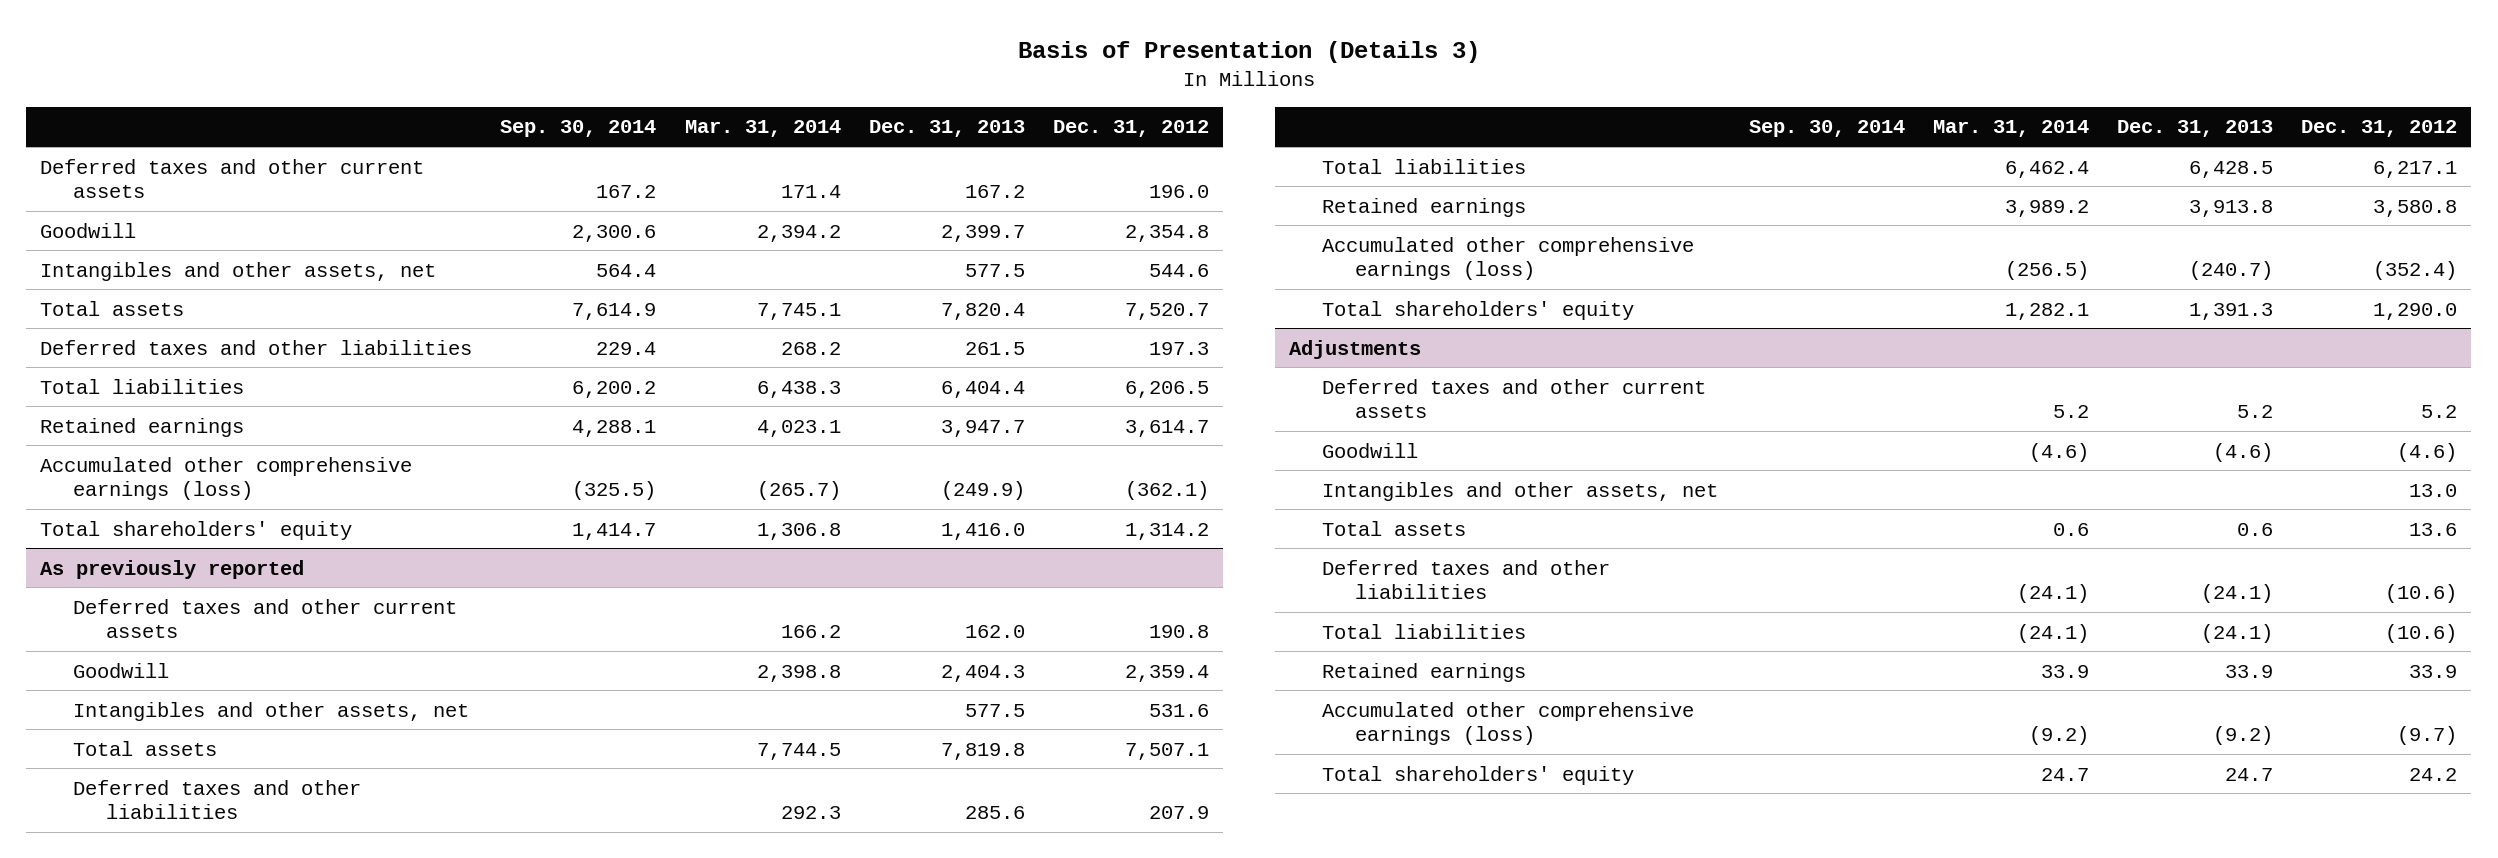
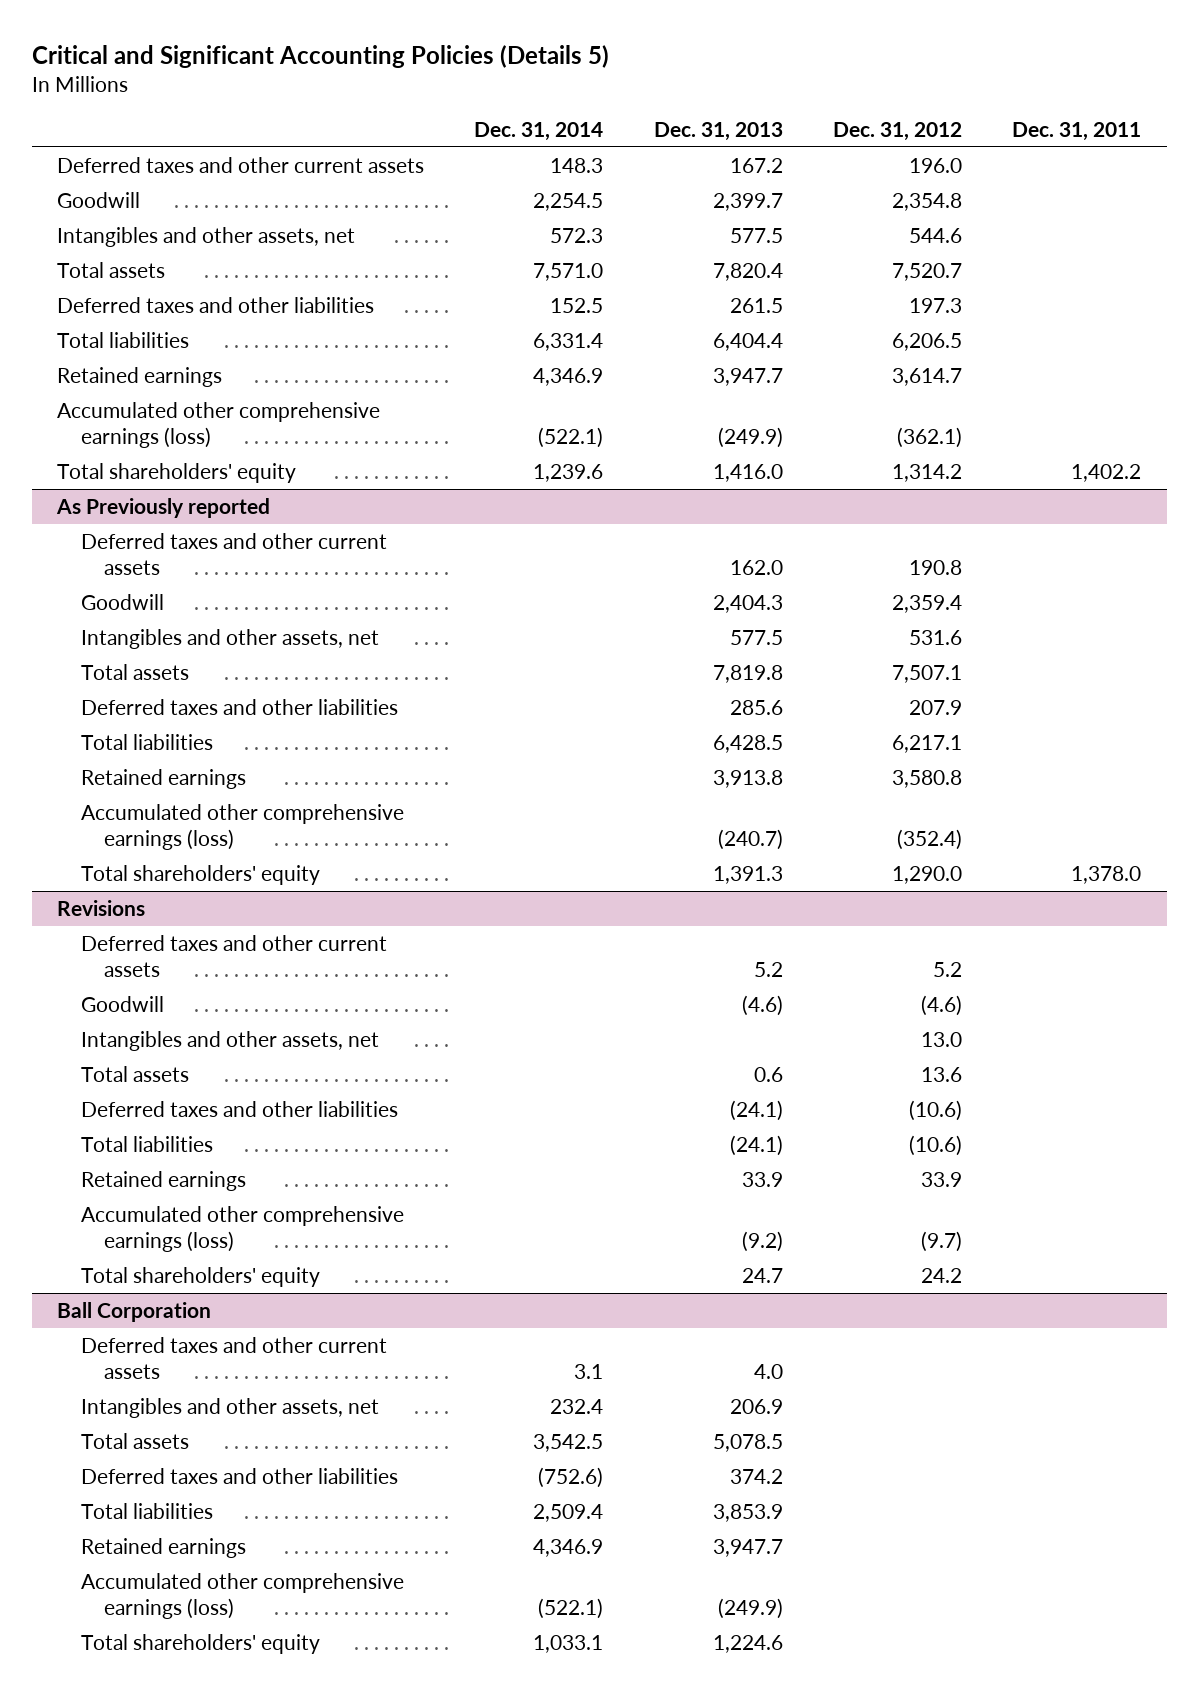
[1017,41,1480,64] Basis of Presentation (Details 3) -> [31,44,609,68] Critical and Significant Accounting Policies (Details 5)
[500,120,657,138] Sep. 30, 2014 -> none
[684,120,841,138] Mar. 31, 2014 -> none
none -> [474,121,604,141] Dec. 31, 2014
none -> [1012,121,1142,141] Dec. 31, 2011
[40,559,305,579] As previously reported -> [55,497,270,518] As Previously reported
[1288,339,1421,359] Adjustments -> none
none -> [56,899,145,916] Revisions
none -> [56,1301,211,1322] Ball Corporation
none -> [80,1336,387,1380] Deferred taxes and other current assets
none -> [80,1397,379,1418] Intangibles and other assets, net
none -> [80,1432,189,1449] Total assets
none -> [80,1467,398,1484] Deferred taxes and other liabilities
none -> [80,1502,213,1519] Total liabilities
none -> [80,1537,246,1558] Retained earnings
none -> [80,1572,404,1620] Accumulated other comprehensive earnings (loss)
none -> [80,1633,320,1654] Total shareholders' equity

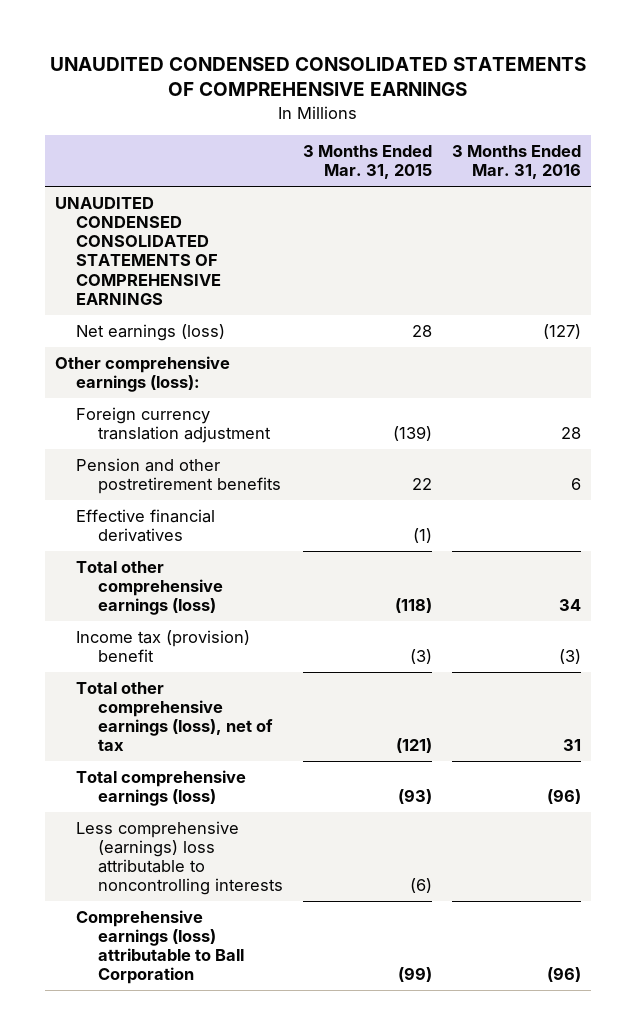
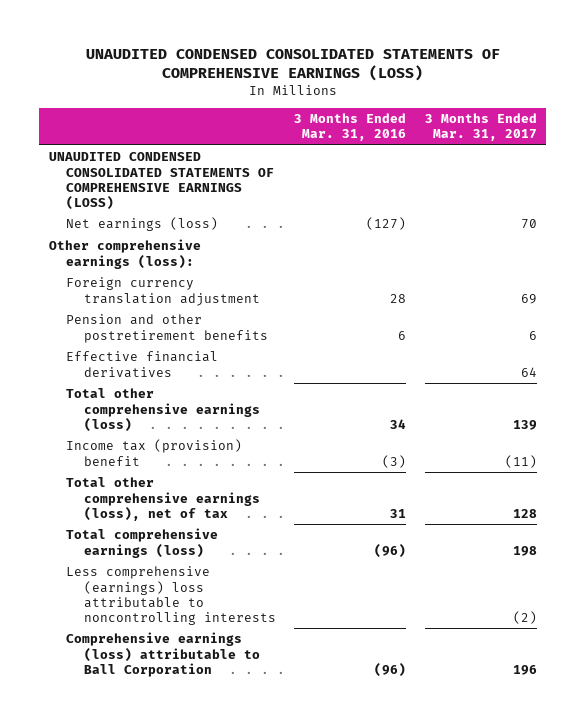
[49,56,586,97] UNAUDITED CONDENSED CONSOLIDATED STATEMENTS OF COMPREHENSIVE EARNINGS -> [85,48,500,82] UNAUDITED CONDENSED CONSOLIDATED STATEMENTS OF COMPREHENSIVE EARNINGS (LOSS)
[302,145,432,180] 3 Months Ended Mar. 31, 2015 -> none
none -> [425,113,538,142] 3 Months Ended Mar. 31, 2017
[54,197,222,305] UNAUDITED CONDENSED CONSOLIDATED STATEMENTS OF COMPREHENSIVE EARNINGS -> [48,152,275,210] UNAUDITED CONDENSED CONSOLIDATED STATEMENTS OF COMPREHENSIVE EARNINGS (LOSS)

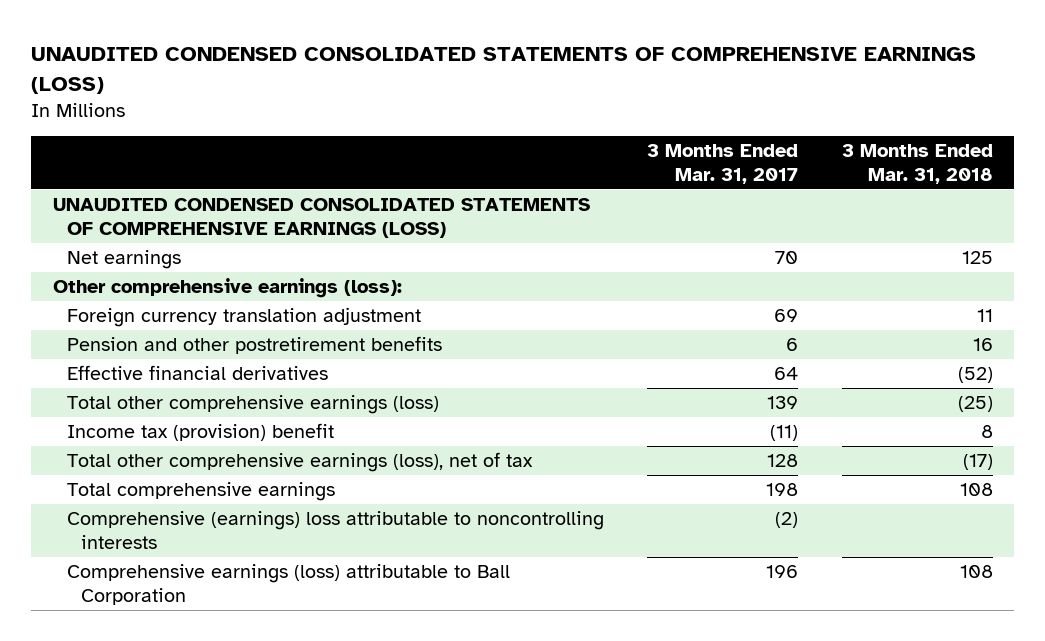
[294,113,407,142] 3 Months Ended Mar. 31, 2016 -> none
none -> [841,144,993,184] 3 Months Ended Mar. 31, 2018
[66,217,219,232] Net earnings (loss) -> [66,250,181,270] Net earnings
[66,528,219,558] Total comprehensive earnings (loss) -> [66,482,335,502] Total comprehensive earnings
[66,566,276,625] Less comprehensive (earnings) loss attributable to noncontrolling interests -> [66,511,604,549] Comprehensive (earnings) loss attributable to noncontrolling interests

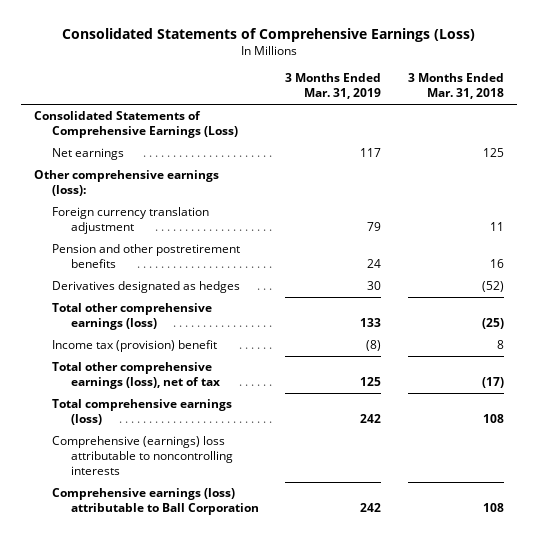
[30,46,976,94] UNAUDITED CONDENSED CONSOLIDATED STATEMENTS OF COMPREHENSIVE EARNINGS (LOSS) -> [61,28,475,43] Consolidated Statements of Comprehensive Earnings (Loss)
[647,144,799,184] 3 Months Ended Mar. 31, 2017 -> none
none -> [285,73,382,100] 3 Months Ended Mar. 31, 2019
[52,198,590,238] UNAUDITED CONDENSED CONSOLIDATED STATEMENTS OF COMPREHENSIVE EARNINGS (LOSS) -> [34,111,239,139] Consolidated Statements of Comprehensive Earnings (Loss)
[66,365,328,381] Effective financial derivatives -> none
none -> [52,281,241,294] Derivatives designated as hedges
[66,482,335,502] Total comprehensive earnings -> [52,399,233,426] Total comprehensive earnings (loss)

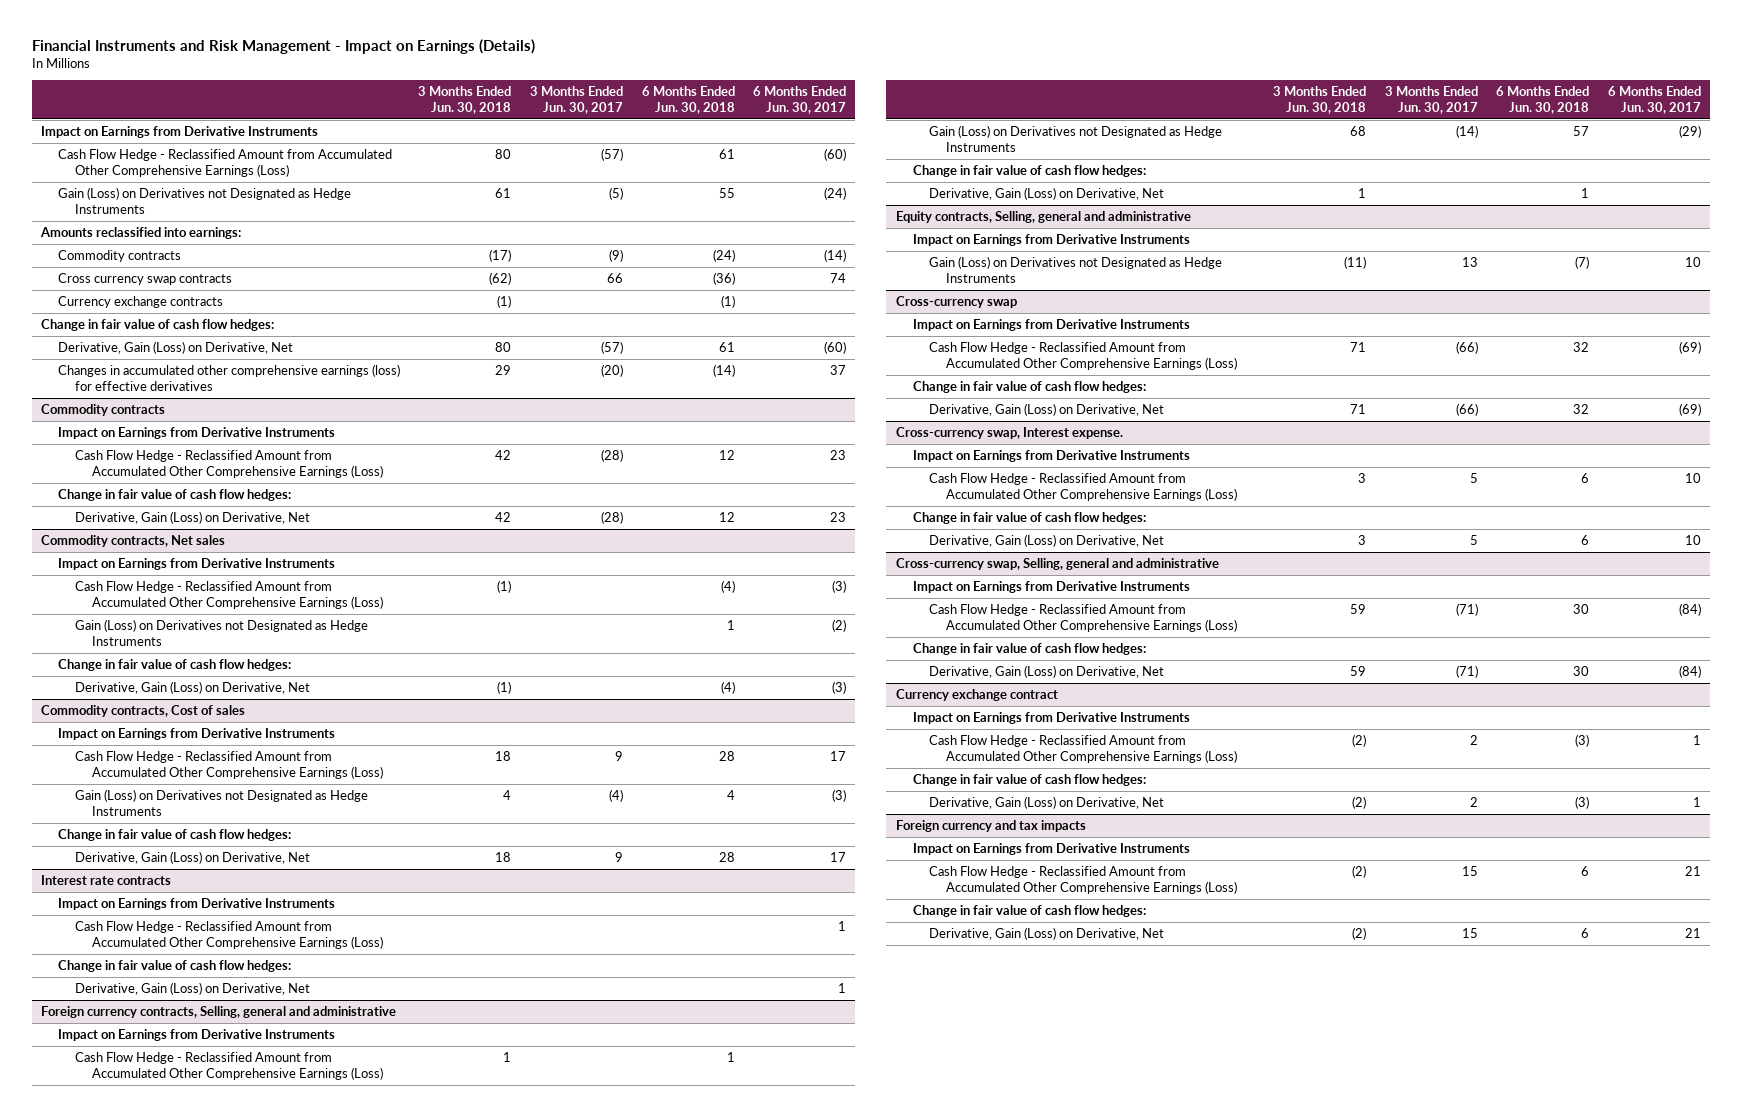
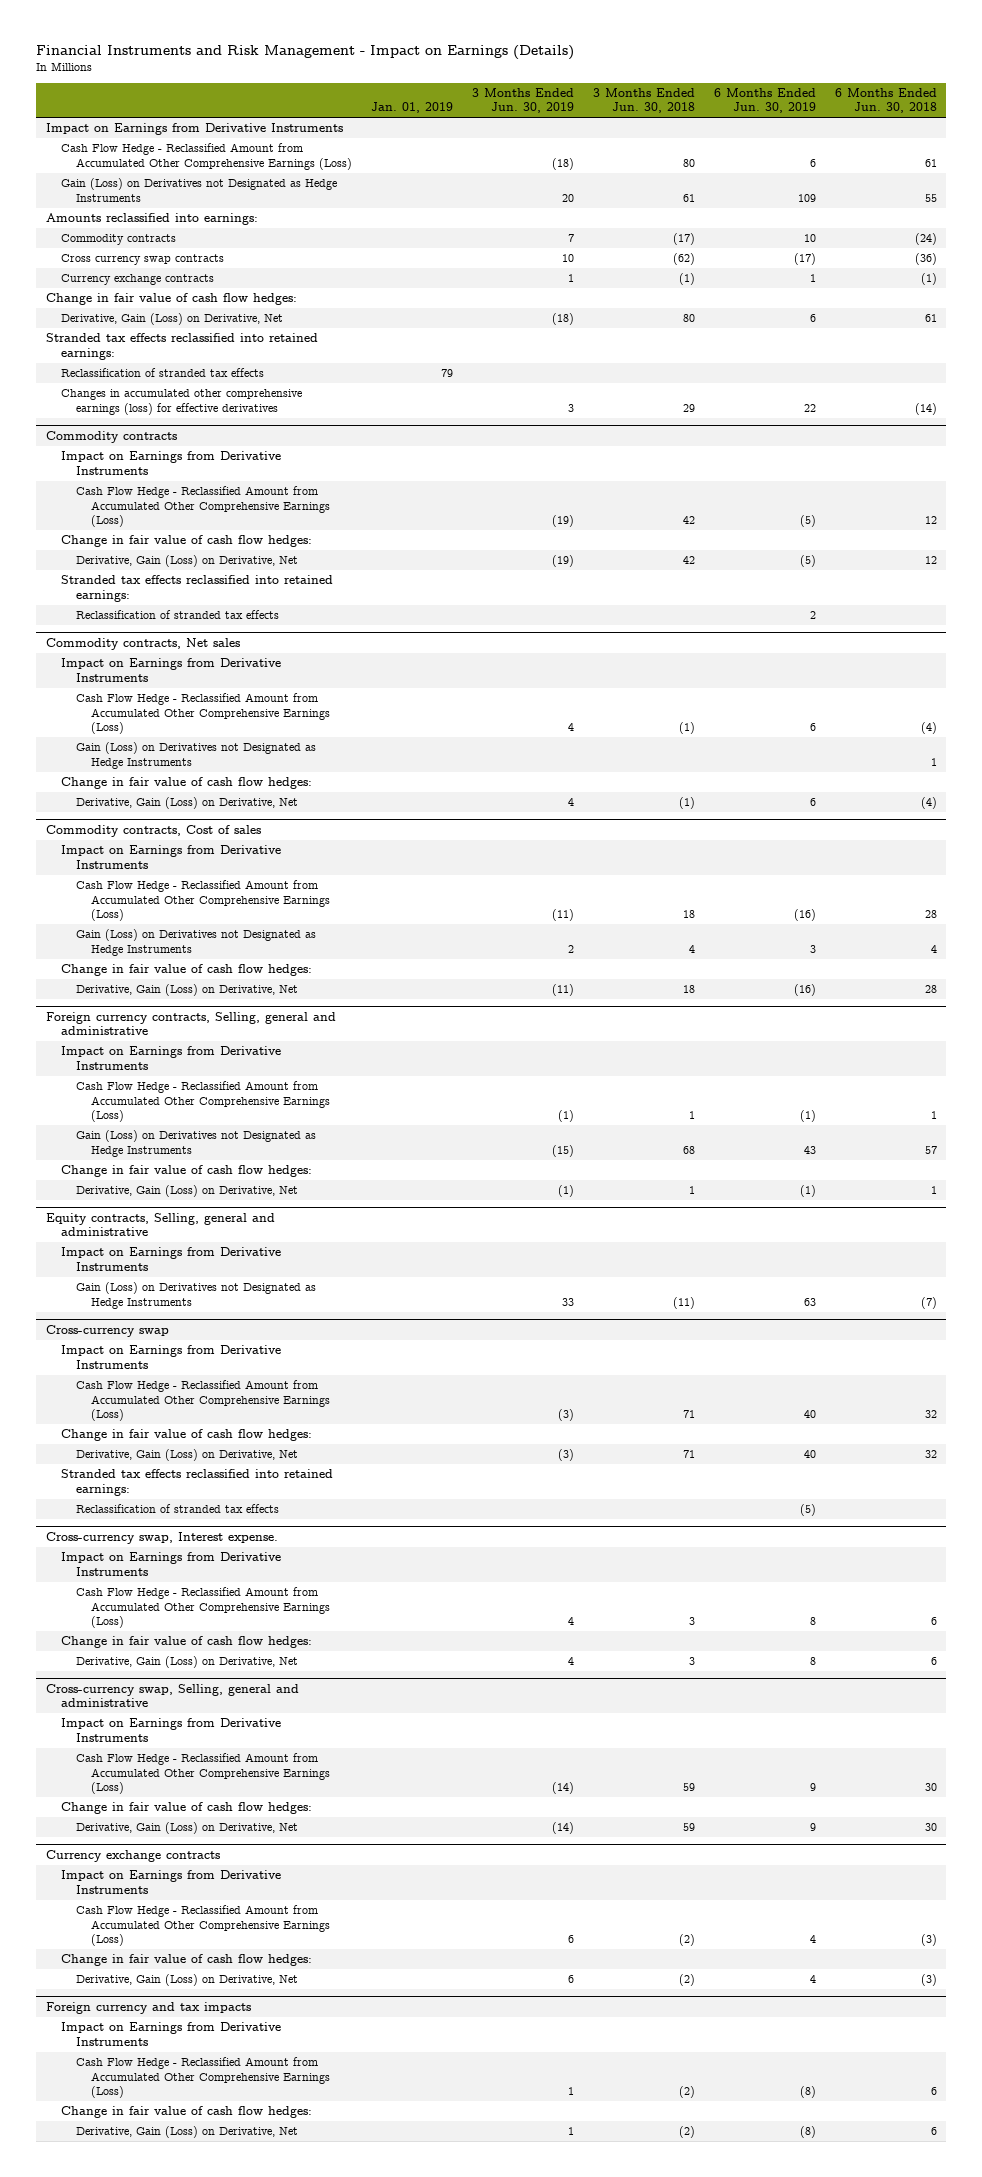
[529,86,623,114] 3 Months Ended Jun. 30, 2017 -> none
[753,86,847,114] 6 Months Ended Jun. 30, 2017 -> none
none -> [370,102,453,114] Jan. 01, 2019
none -> [471,87,574,114] 3 Months Ended Jun. 30, 2019
none -> [713,87,816,114] 6 Months Ended Jun. 30, 2019
none -> [45,333,318,360] Stranded tax effects reclassified into retained earnings:
none -> [60,368,264,378] Reclassification of stranded tax effects
none -> [60,575,333,602] Stranded tax effects reclassified into retained earnings:
none -> [75,610,279,620] Reclassification of stranded tax effects
[40,875,171,886] Interest rate contracts -> none
[57,898,335,911] Impact on Earnings from Derivative Instruments -> none
[74,921,383,949] Cash Flow Hedge - Reclassified Amount from Accumulated Other Comprehensive Earnings (Loss) -> none
[57,960,291,973] Change in fair value of cash flow hedges: -> none
[74,982,310,996] Derivative, Gain (Loss) on Derivative, Net -> none
none -> [60,1469,333,1496] Stranded tax effects reclassified into retained earnings:
none -> [75,1504,279,1514] Reclassification of stranded tax effects
[895,689,1058,702] Currency exchange contract -> [45,1849,220,1862] Currency exchange contracts

